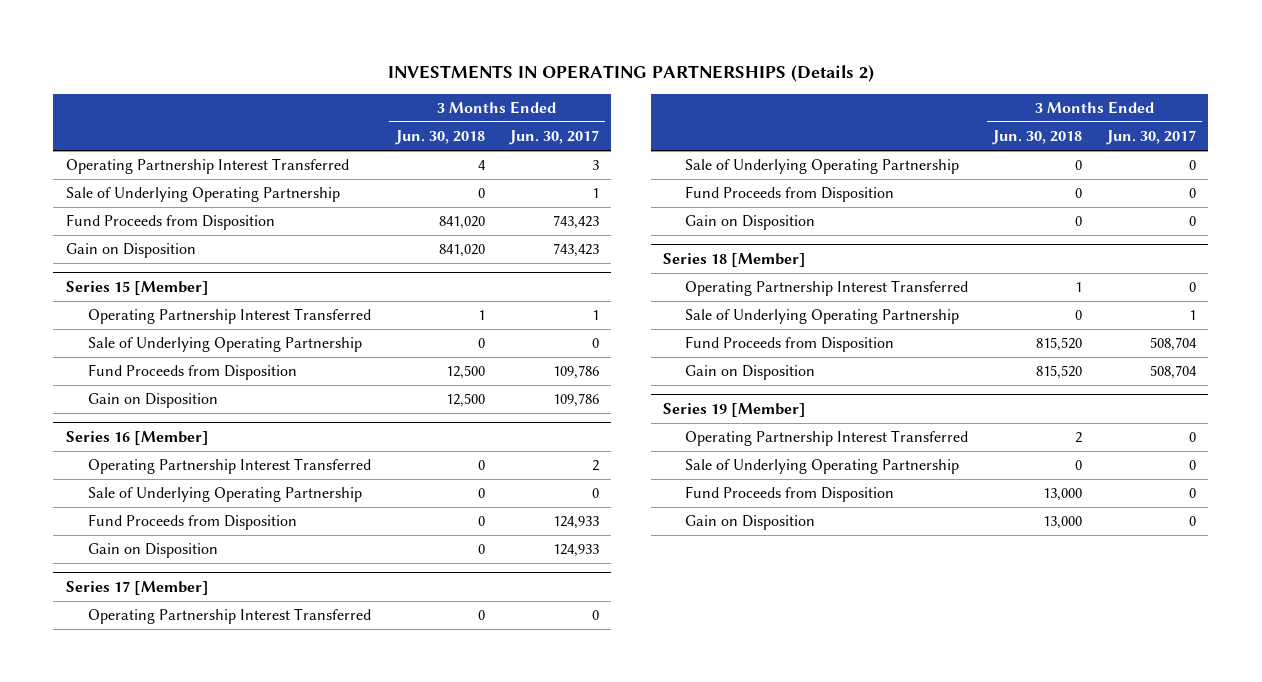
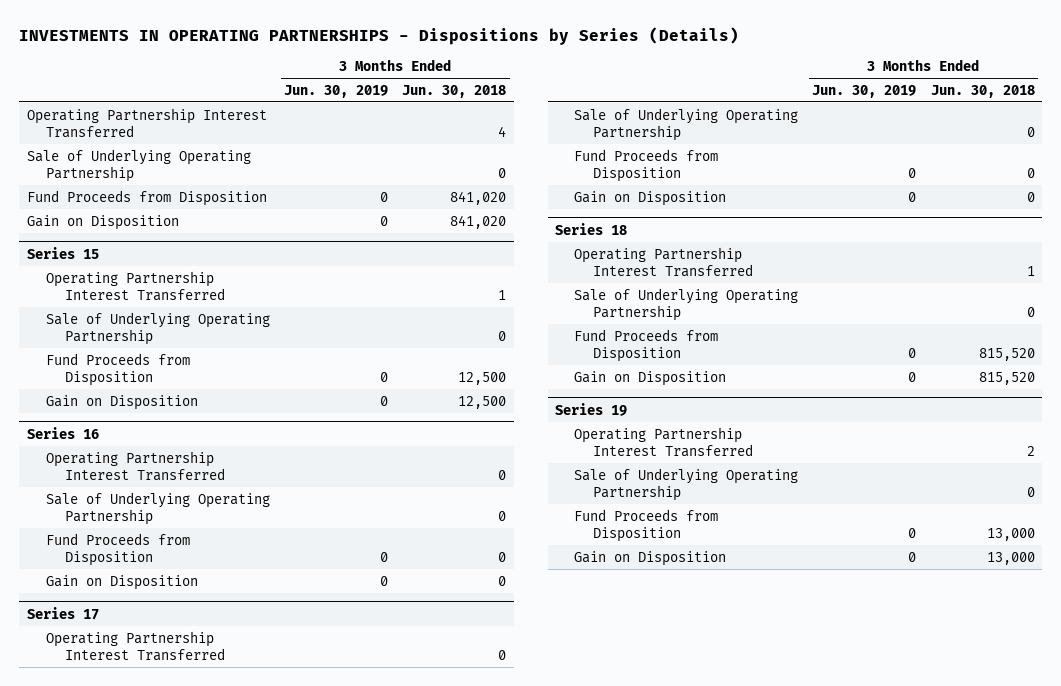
[387,64,874,82] INVESTMENTS IN OPERATING PARTNERSHIPS (Details 2) -> [19,26,740,45] INVESTMENTS IN OPERATING PARTNERSHIPS - Dispositions by Series (Details)
[508,130,599,146] Jun. 30, 2017 -> none
none -> [284,84,389,98] Jun. 30, 2019
[65,280,209,295] Series 15 [Member] -> [26,246,99,259] Series 15
[65,430,209,445] Series 16 [Member] -> [26,426,99,439] Series 16
[65,580,209,595] Series 17 [Member] -> [26,606,99,620] Series 17
[663,252,807,267] Series 18 [Member] -> [554,222,627,235] Series 18
[663,402,807,417] Series 19 [Member] -> [554,402,627,416] Series 19

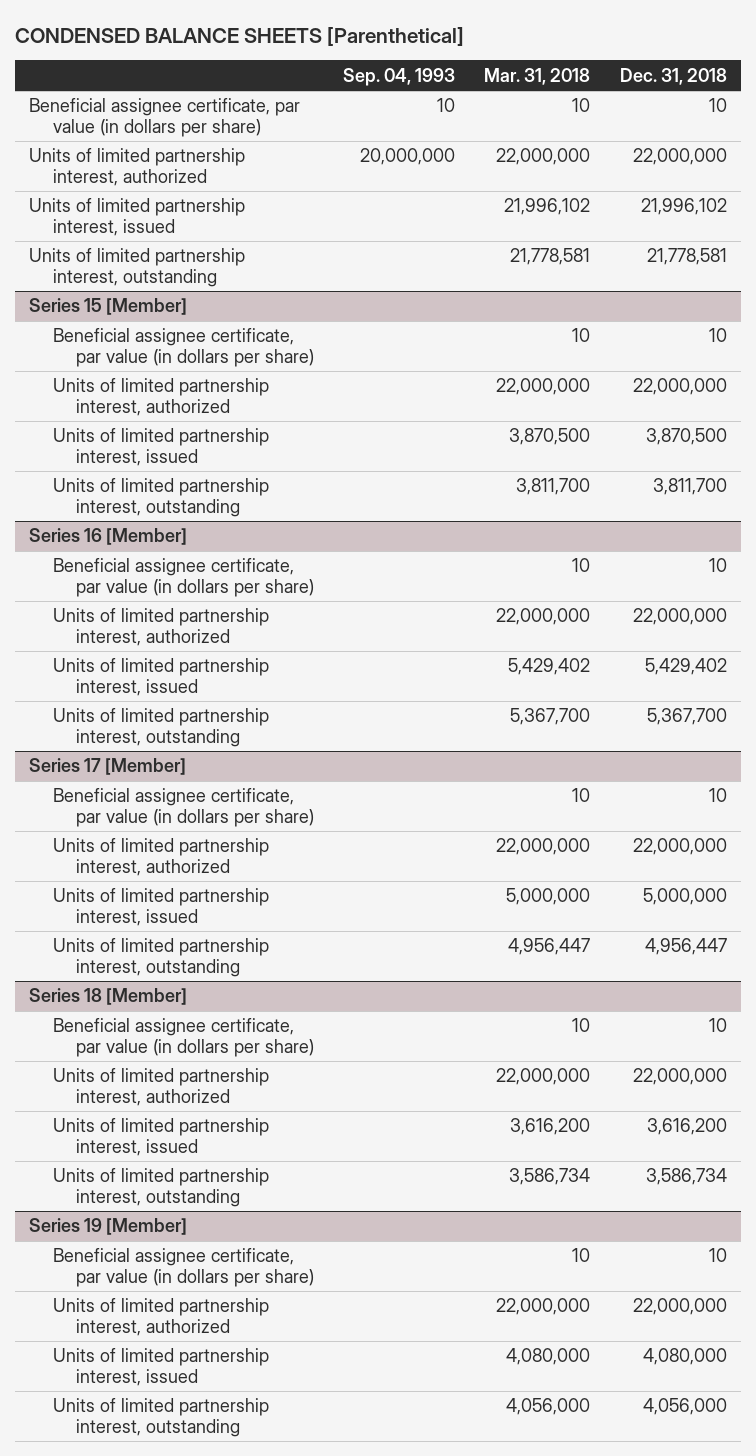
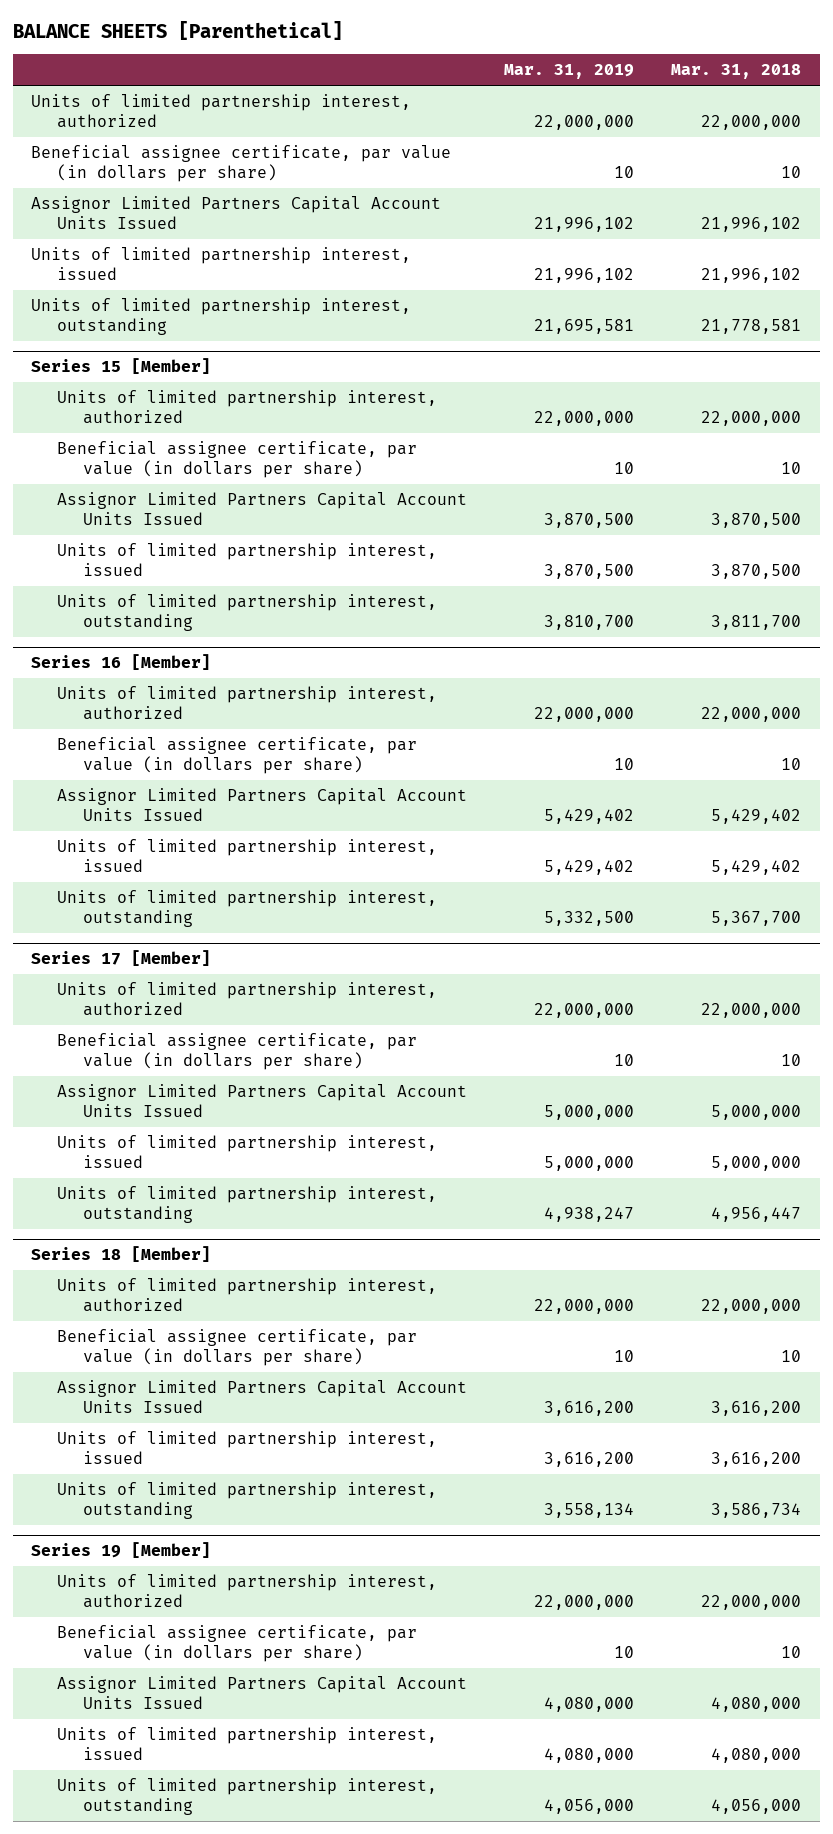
[14,26,464,46] CONDENSED BALANCE SHEETS [Parenthetical] -> [12,21,343,41] BALANCE SHEETS [Parenthetical]
[343,67,456,86] Sep. 04, 1993 -> none
[619,67,727,85] Dec. 31, 2018 -> none
none -> [504,64,635,80] Mar. 31, 2019
[29,98,301,138] Beneficial assignee certificate, par value (in dollars per share) -> [31,145,452,183] Beneficial assignee certificate, par value (in dollars per share)
none -> [31,196,442,230] Assignor Limited Partners Capital Account Units Issued
[52,328,315,368] Beneficial assignee certificate, par value (in dollars per share) -> [57,441,418,479] Beneficial assignee certificate, par value (in dollars per share)
none -> [57,492,468,526] Assignor Limited Partners Capital Account Units Issued
[52,558,315,598] Beneficial assignee certificate, par value (in dollars per share) -> [57,737,418,775] Beneficial assignee certificate, par value (in dollars per share)
none -> [57,788,468,822] Assignor Limited Partners Capital Account Units Issued
[52,788,315,828] Beneficial assignee certificate, par value (in dollars per share) -> [57,1033,418,1071] Beneficial assignee certificate, par value (in dollars per share)
none -> [57,1084,468,1118] Assignor Limited Partners Capital Account Units Issued
[52,1018,315,1058] Beneficial assignee certificate, par value (in dollars per share) -> [57,1329,418,1367] Beneficial assignee certificate, par value (in dollars per share)
none -> [57,1380,468,1414] Assignor Limited Partners Capital Account Units Issued
[52,1248,315,1288] Beneficial assignee certificate, par value (in dollars per share) -> [57,1625,418,1663] Beneficial assignee certificate, par value (in dollars per share)
none -> [57,1676,468,1710] Assignor Limited Partners Capital Account Units Issued

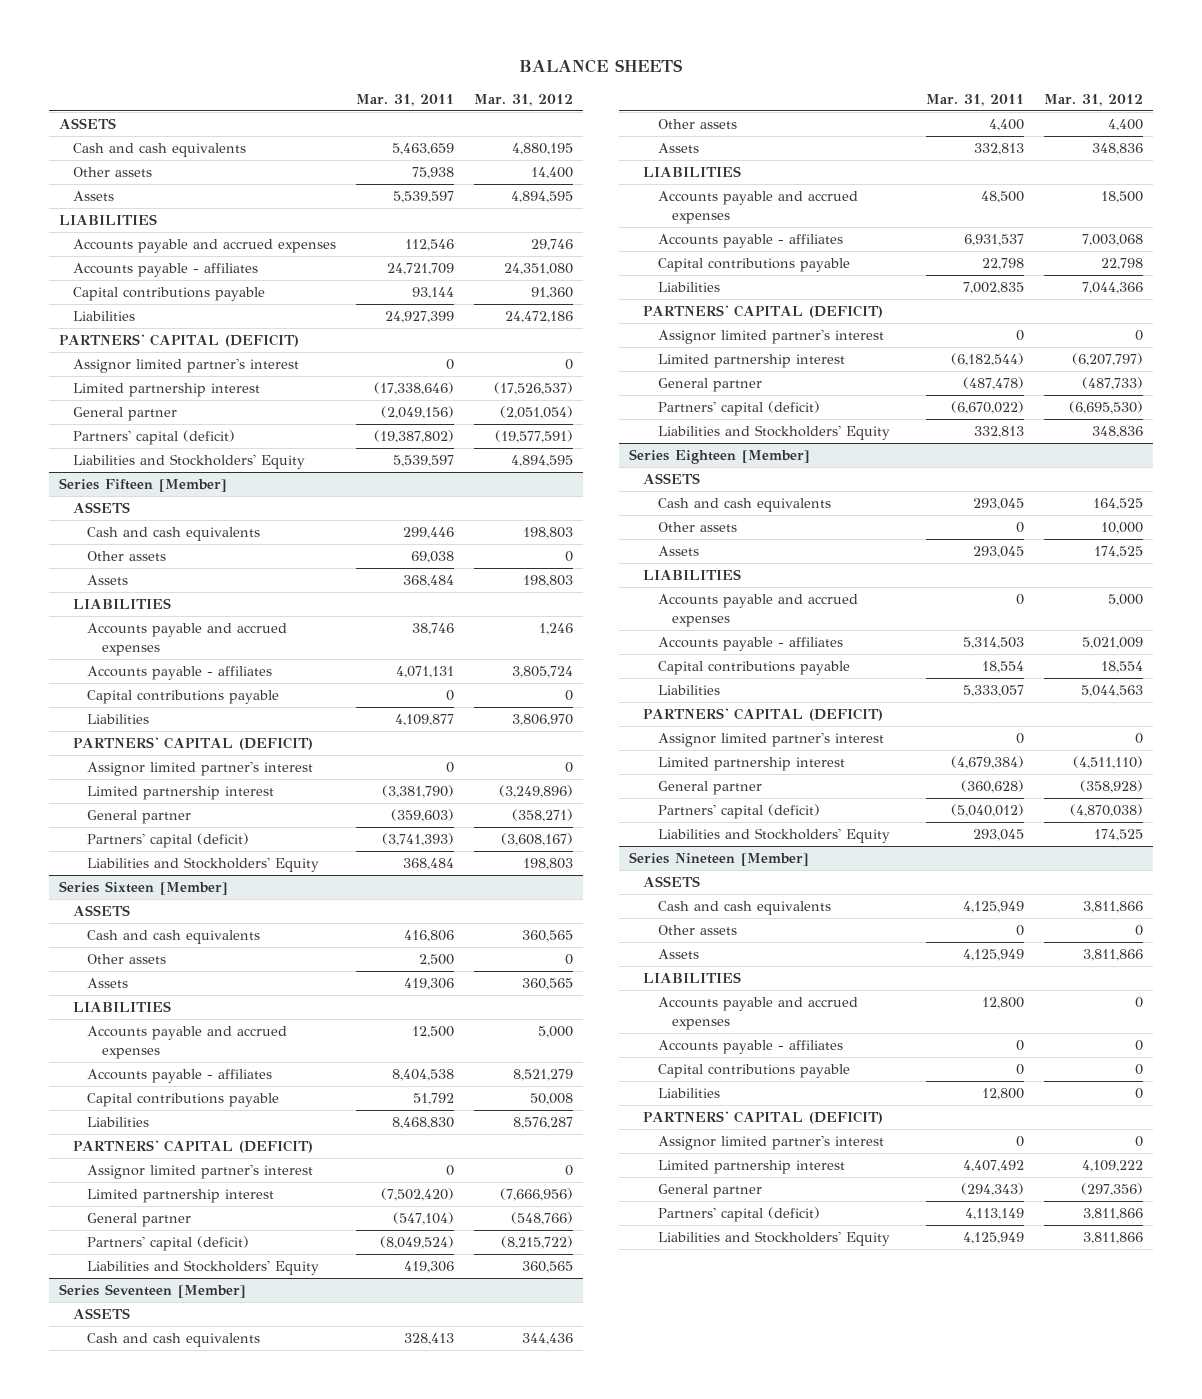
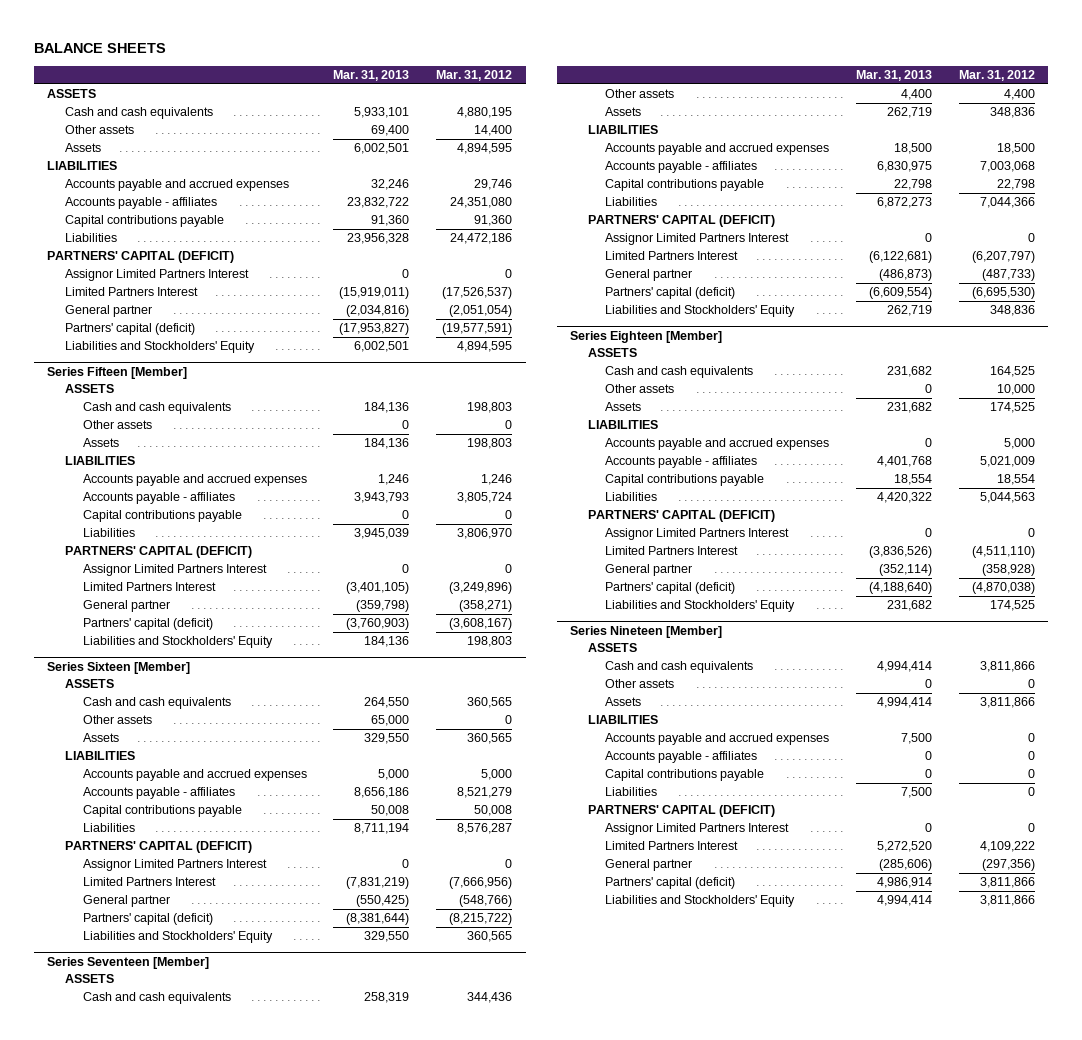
[355,93,454,106] Mar. 31, 2011 -> none
none -> [333,70,410,82] Mar. 31, 2013
[73,358,300,374] Assignor limited partner's interest -> [65,269,250,282] Assignor Limited Partners Interest
[73,383,261,398] Limited partnership interest -> [65,287,199,297] Limited Partners Interest
[87,761,314,777] Assignor limited partner's interest -> [82,564,267,577] Assignor Limited Partners Interest
[87,786,275,801] Limited partnership interest -> [82,582,216,592] Limited Partners Interest
[87,1164,314,1180] Assignor limited partner's interest -> [82,859,267,872] Assignor Limited Partners Interest
[87,1189,275,1204] Limited partnership interest -> [82,877,216,887] Limited Partners Interest
[657,329,884,345] Assignor limited partner's interest -> [605,233,790,246] Assignor Limited Partners Interest
[657,354,845,369] Limited partnership interest -> [605,251,739,261] Limited Partners Interest
[657,732,884,748] Assignor limited partner's interest -> [605,528,790,541] Assignor Limited Partners Interest
[657,757,845,772] Limited partnership interest -> [605,546,739,556] Limited Partners Interest
[657,1135,884,1151] Assignor limited partner's interest -> [605,823,790,836] Assignor Limited Partners Interest
[657,1160,845,1175] Limited partnership interest -> [605,841,739,851] Limited Partners Interest

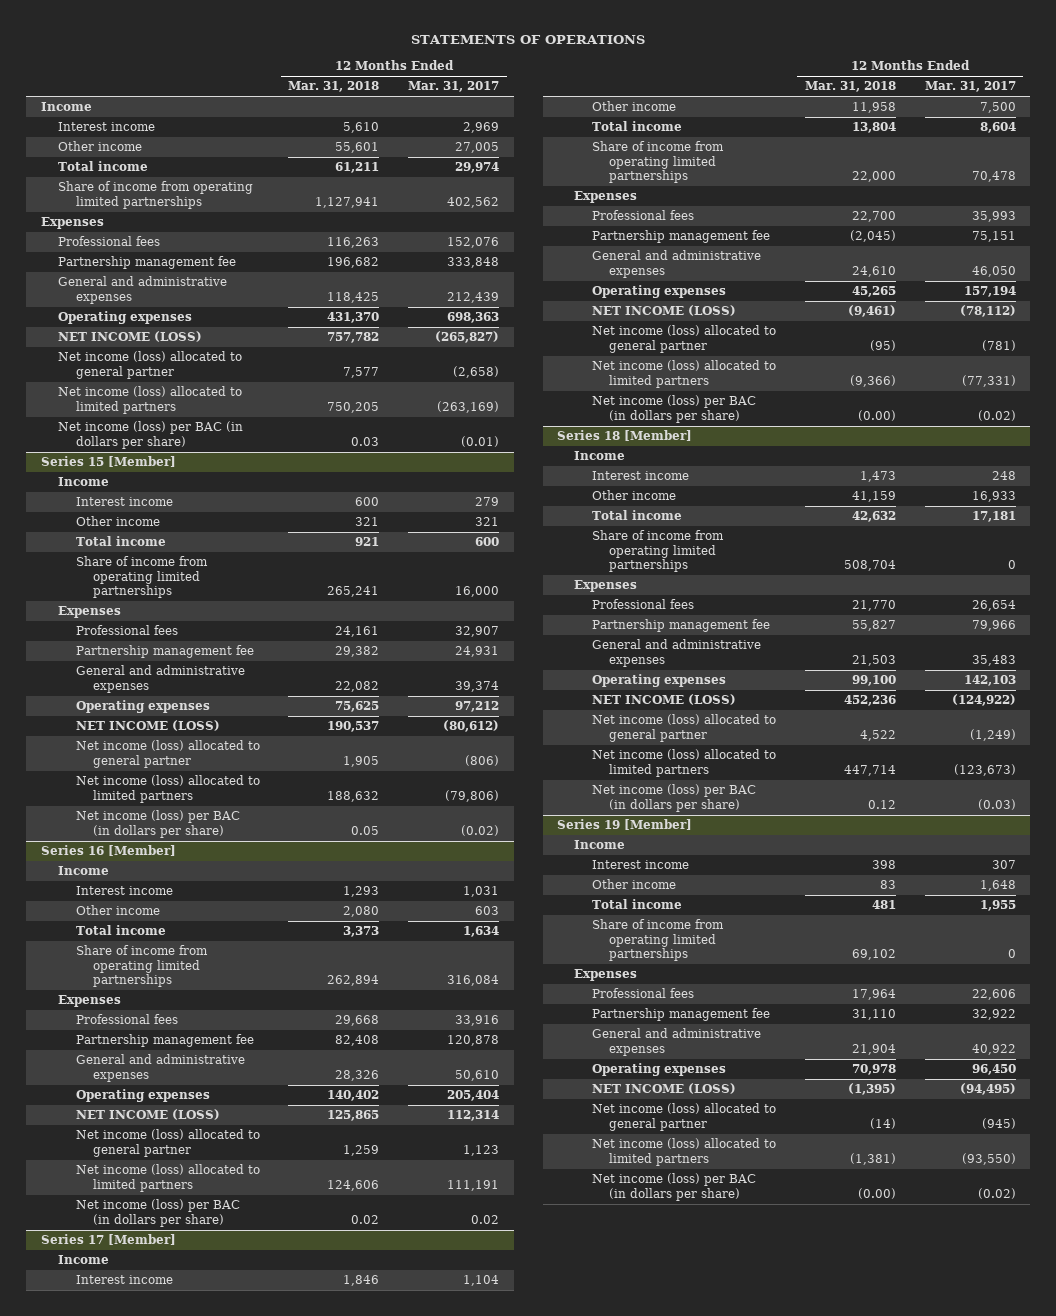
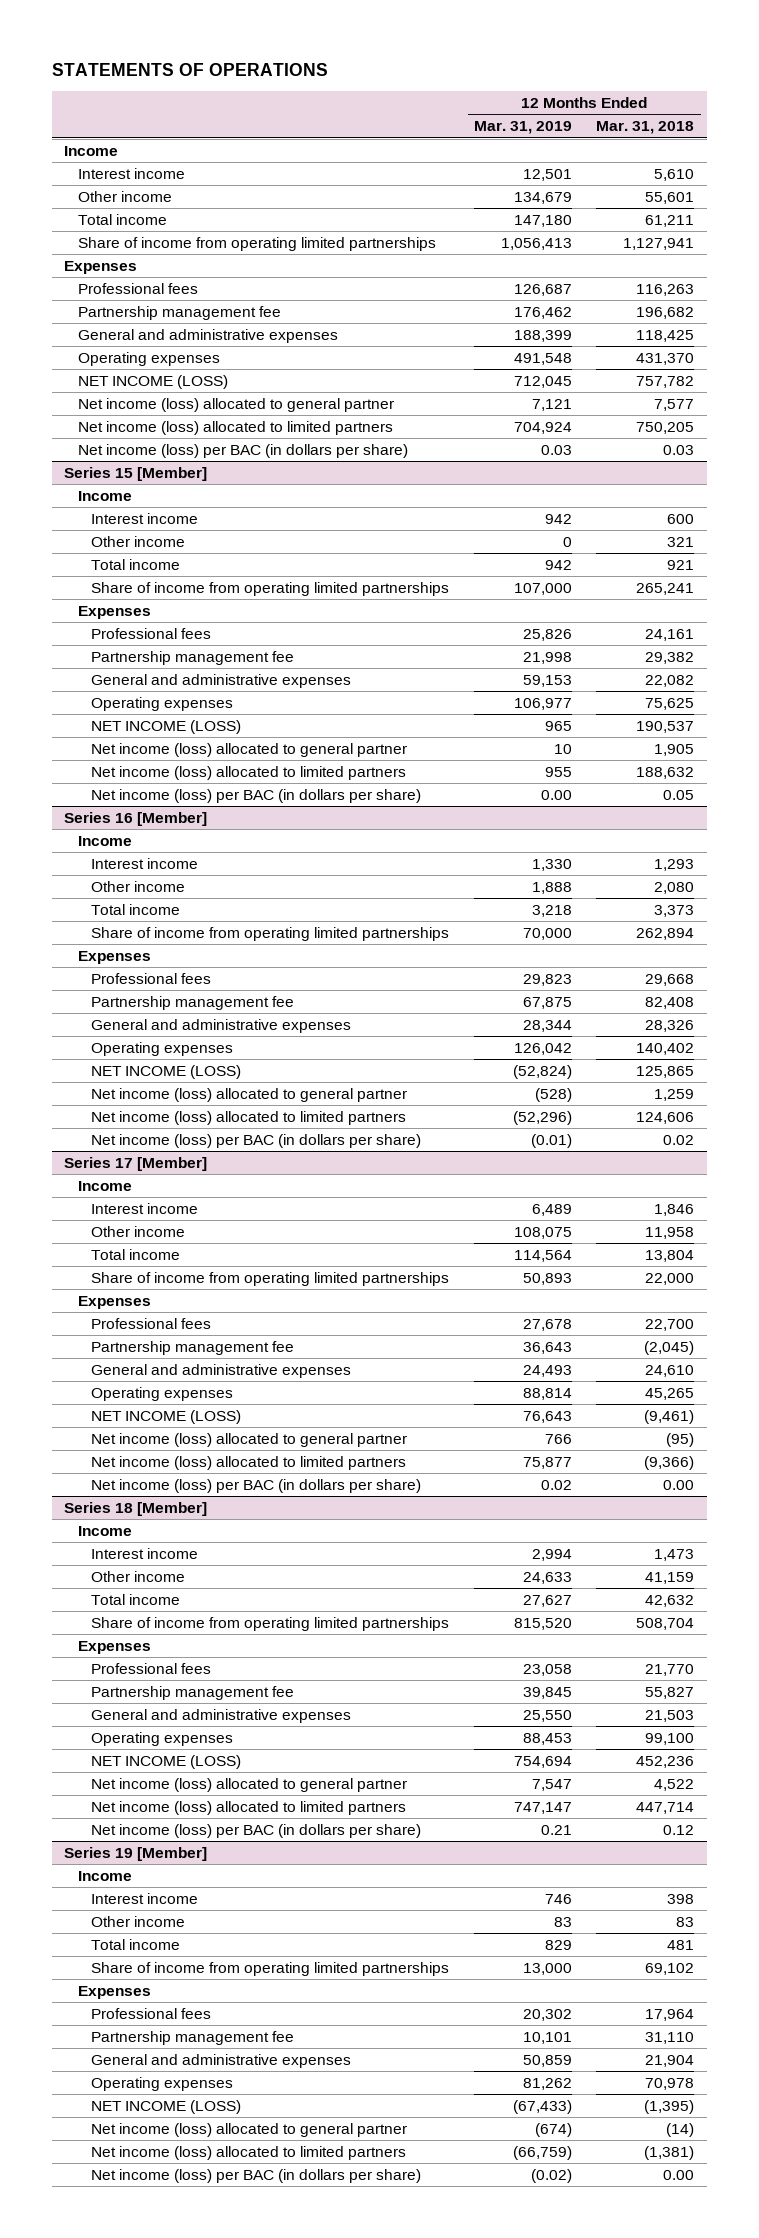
[408,81,500,93] Mar. 31, 2017 -> none
none -> [473,121,572,135] Mar. 31, 2019
[857,409,896,421] (0.00) -> [663,1479,695,1490] 0.00
[857,1187,896,1199] (0.00) -> [663,2169,695,2180] 0.00

